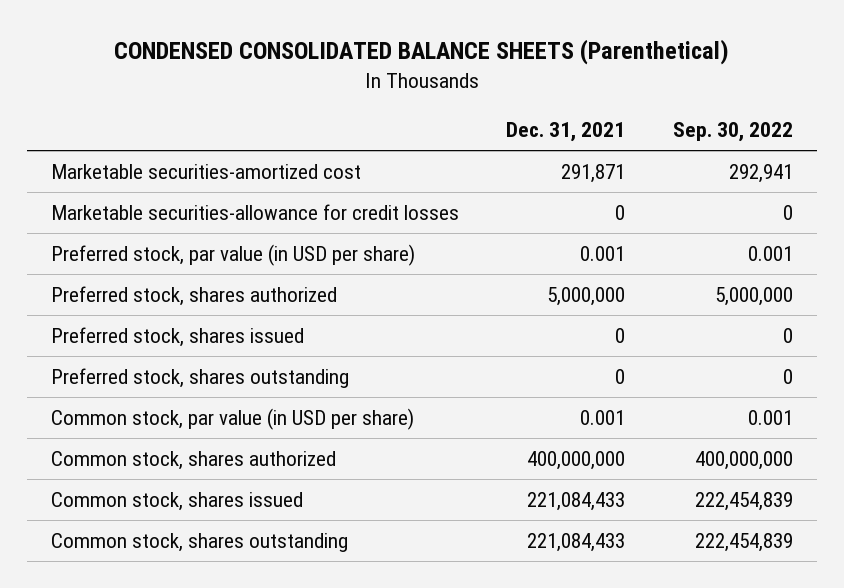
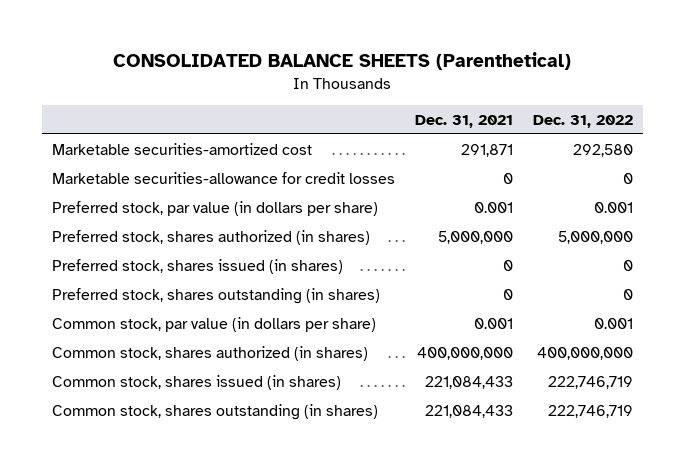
[113,39,729,66] CONDENSED CONSOLIDATED BALANCE SHEETS (Parenthetical) -> [113,51,572,70] CONSOLIDATED BALANCE SHEETS (Parenthetical)
[672,121,793,142] Sep. 30, 2022 -> none
none -> [532,114,633,128] Dec. 31, 2022
[50,244,415,267] Preferred stock, par value (in USD per share) -> [52,201,379,217] Preferred stock, par value (in dollars per share)
[50,286,337,307] Preferred stock, shares authorized -> [52,230,371,246] Preferred stock, shares authorized (in shares)
[50,327,304,348] Preferred stock, shares issued -> [52,259,344,275] Preferred stock, shares issued (in shares)
[50,368,349,389] Preferred stock, shares outstanding -> [52,288,381,305] Preferred stock, shares outstanding (in shares)
[50,408,414,431] Common stock, par value (in USD per share) -> [52,317,377,333] Common stock, par value (in dollars per share)
[50,451,336,471] Common stock, shares authorized -> [52,346,369,362] Common stock, shares authorized (in shares)
[50,492,303,512] Common stock, shares issued -> [52,375,342,391] Common stock, shares issued (in shares)
[50,533,348,553] Common stock, shares outstanding -> [52,404,379,421] Common stock, shares outstanding (in shares)

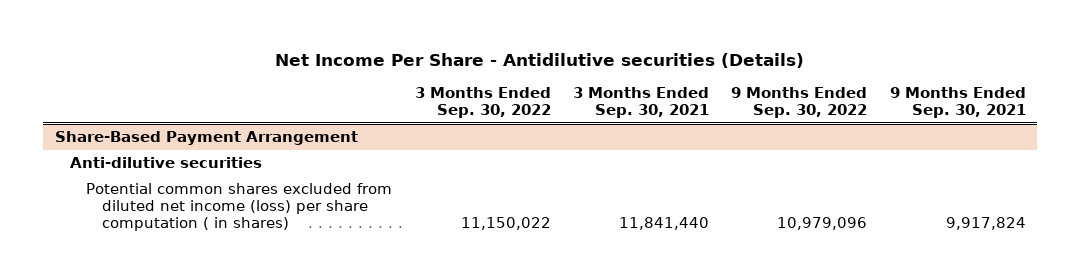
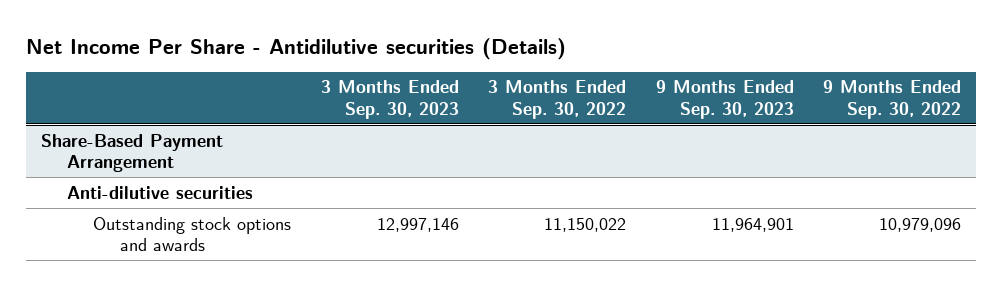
[572,87,709,119] 3 Months Ended Sep. 30, 2021 -> none
[889,87,1026,119] 9 Months Ended Sep. 30, 2021 -> none
none -> [320,80,459,119] 3 Months Ended Sep. 30, 2023
none -> [655,80,794,119] 9 Months Ended Sep. 30, 2023
[86,183,393,231] Potential common shares excluded from diluted net income (loss) per share computation ( in shares) -> [93,216,292,252] Outstanding stock options and awards

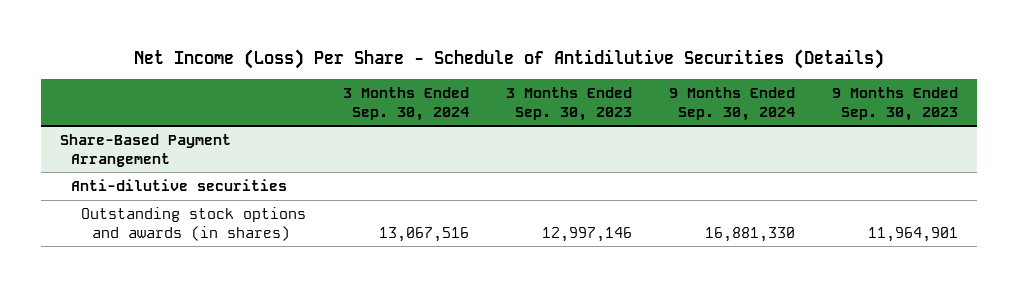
[25,37,566,60] Net Income Per Share - Antidilutive securities (Details) -> [133,49,884,70] Net Income (Loss) Per Share - Schedule of Antidilutive Securities (Details)
[488,80,627,119] 3 Months Ended Sep. 30, 2022 -> none
[822,80,961,119] 9 Months Ended Sep. 30, 2022 -> none
none -> [343,86,470,121] 3 Months Ended Sep. 30, 2024
none -> [669,86,796,121] 9 Months Ended Sep. 30, 2024
[93,216,292,252] Outstanding stock options and awards -> [81,206,307,241] Outstanding stock options and awards (in shares)

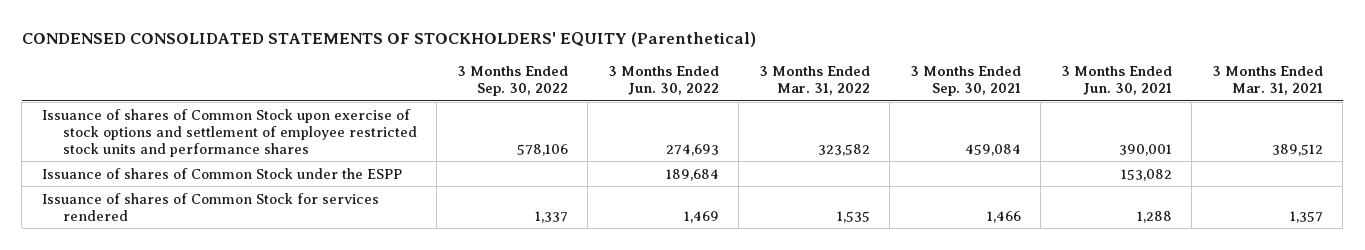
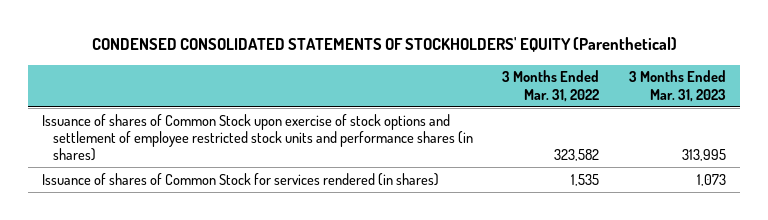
[456,66,568,97] 3 Months Ended Sep. 30, 2022 -> none
[607,66,719,96] 3 Months Ended Jun. 30, 2022 -> none
[909,66,1021,97] 3 Months Ended Sep. 30, 2021 -> none
[1060,66,1172,96] 3 Months Ended Jun. 30, 2021 -> none
[1211,66,1323,96] 3 Months Ended Mar. 31, 2021 -> none
none -> [628,70,726,102] 3 Months Ended Mar. 31, 2023
[41,167,402,179] Issuance of shares of Common Stock under the ESPP -> none
[41,108,417,157] Issuance of shares of Common Stock upon exercise of stock options and settlement of employee restricted stock units and performance shares -> [42,113,474,162] Issuance of shares of Common Stock upon exercise of stock options and settlement of employee restricted stock units and performance shares (in shares)
[41,192,379,221] Issuance of shares of Common Stock for services rendered -> [42,172,440,186] Issuance of shares of Common Stock for services rendered (in shares)

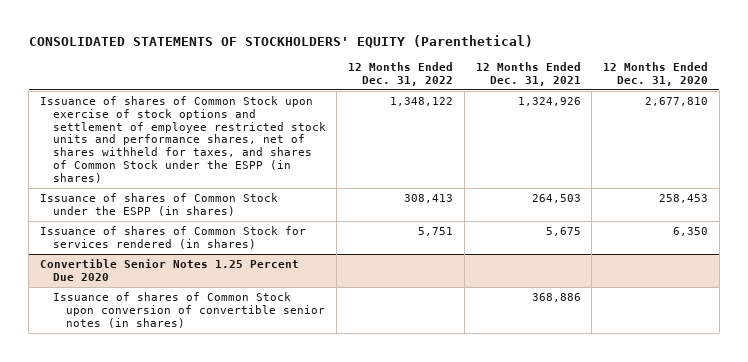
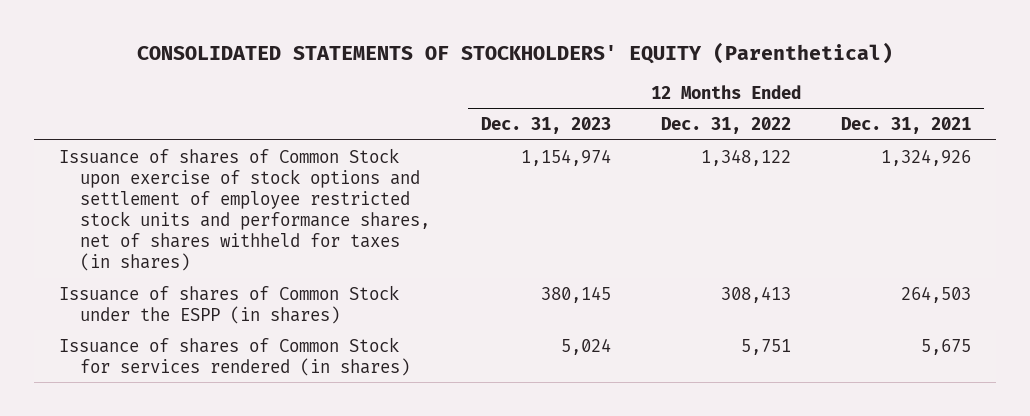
[602,61,708,86] 12 Months Ended Dec. 31, 2020 -> none
none -> [480,117,611,135] Dec. 31, 2023
[39,96,326,183] Issuance of shares of Common Stock upon exercise of stock options and settlement of employee restricted stock units and performance shares, net of shares withheld for taxes, and shares of Common Stock under the ESPP (in shares) -> [58,147,431,272] Issuance of shares of Common Stock upon exercise of stock options and settlement of employee restricted stock units and performance shares, net of shares withheld for taxes (in shares)
[39,259,299,281] Convertible Senior Notes 1.25 Percent Due 2020 -> none
[52,292,325,328] Issuance of shares of Common Stock upon conversion of convertible senior notes (in shares) -> none

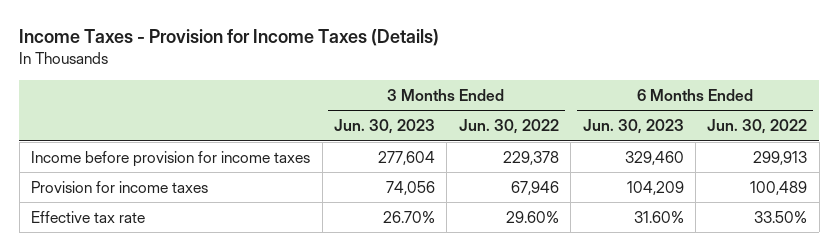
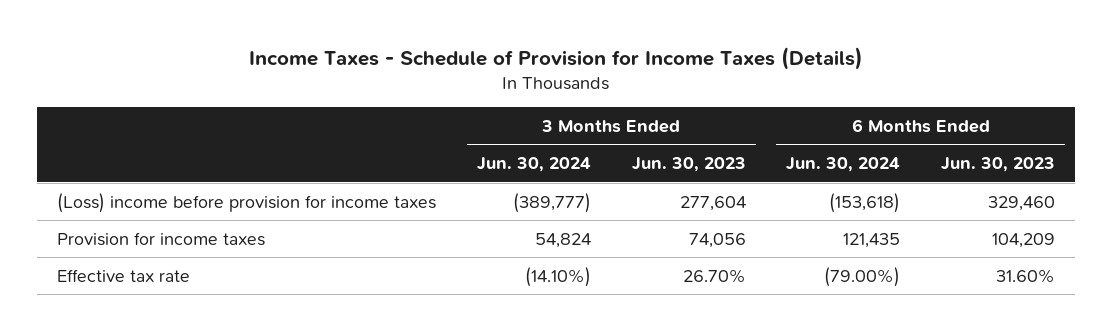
[19,29,440,47] Income Taxes - Provision for Income Taxes (Details) -> [249,46,864,70] Income Taxes - Schedule of Provision for Income Taxes (Details)
[458,118,559,134] Jun. 30, 2022 -> none
[707,118,808,134] Jun. 30, 2022 -> none
none -> [476,156,591,172] Jun. 30, 2024
none -> [786,156,901,172] Jun. 30, 2024
[31,150,311,167] Income before provision for income taxes -> [57,192,437,213] (Loss) income before provision for income taxes

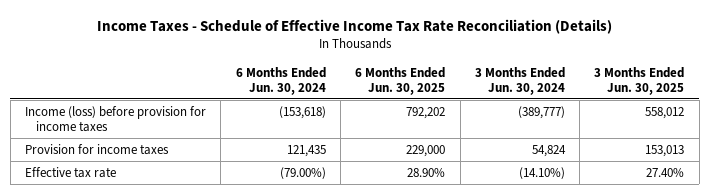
[249,46,864,70] Income Taxes - Schedule of Provision for Income Taxes (Details) -> [96,18,612,34] Income Taxes - Schedule of Effective Income Tax Rate Reconciliation (Details)
[631,156,746,172] Jun. 30, 2023 -> none
[941,156,1056,172] Jun. 30, 2023 -> none
none -> [355,66,446,95] 6 Months Ended Jun. 30, 2025
none -> [594,66,685,95] 3 Months Ended Jun. 30, 2025
[57,192,437,213] (Loss) income before provision for income taxes -> [25,105,207,132] Income (loss) before provision for income taxes

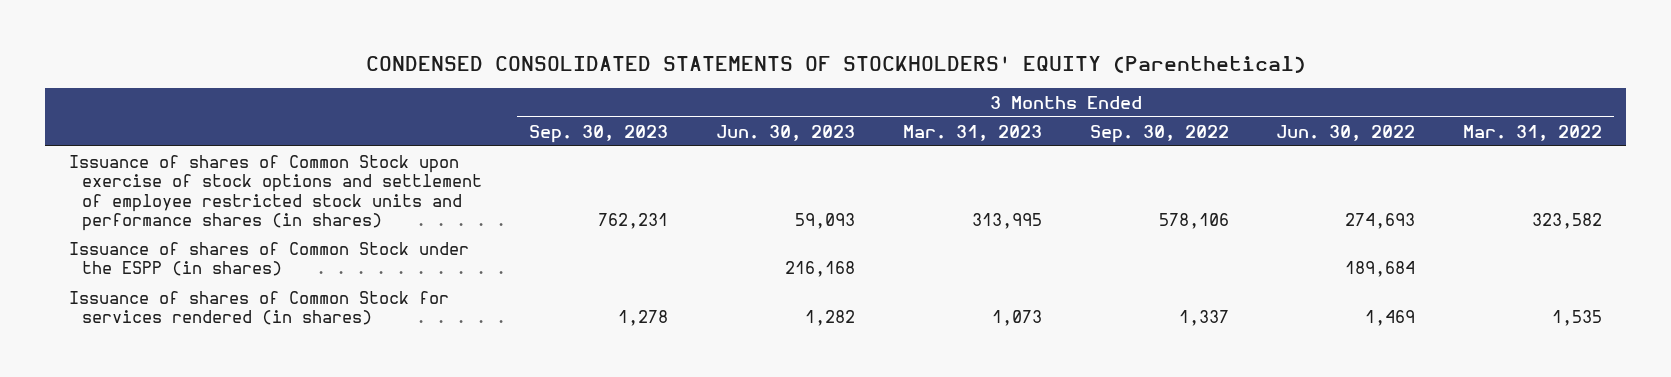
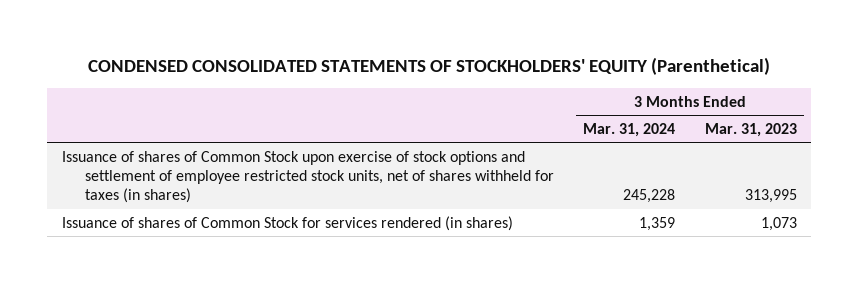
[529,124,669,143] Sep. 30, 2023 -> none
[716,124,856,141] Jun. 30, 2023 -> none
[1089,124,1229,143] Sep. 30, 2022 -> none
[1276,124,1416,141] Jun. 30, 2022 -> none
[1463,124,1603,141] Mar. 31, 2022 -> none
none -> [583,122,676,137] Mar. 31, 2024
[68,241,469,277] Issuance of shares of Common Stock under the ESPP (in shares) -> none
[68,154,482,232] Issuance of shares of Common Stock upon exercise of stock options and settlement of employee restricted stock units and performance shares (in shares) -> [61,150,555,204] Issuance of shares of Common Stock upon exercise of stock options and settlement of employee restricted stock units, net of shares withheld for taxes (in shares)

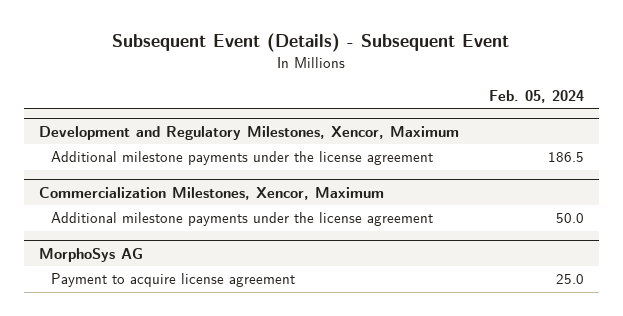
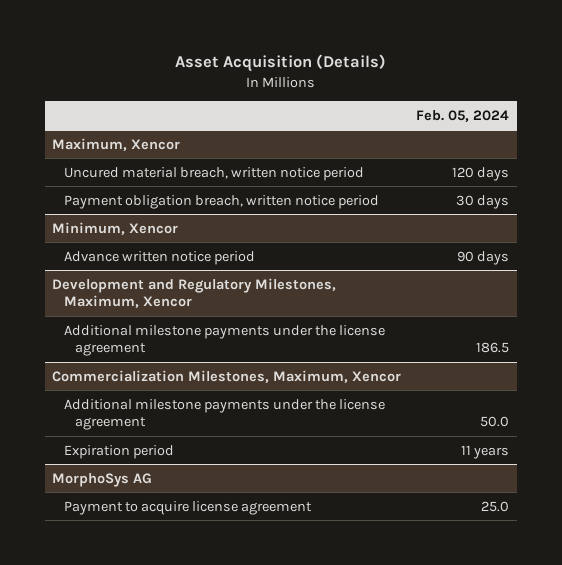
[112,33,510,53] Subsequent Event (Details) - Subsequent Event -> [174,54,386,73] Asset Acquisition (Details)
none -> [52,137,181,151] Maximum, Xencor
none -> [63,166,364,181] Uncured material breach, written notice period
none -> [63,194,379,209] Payment obligation breach, written notice period
none -> [52,221,179,235] Minimum, Xencor
none -> [63,250,255,265] Advance written notice period
[38,124,459,140] Development and Regulatory Milestones, Xencor, Maximum -> [52,277,337,309] Development and Regulatory Milestones, Maximum, Xencor
[38,185,384,200] Commercialization Milestones, Xencor, Maximum -> [52,369,402,383] Commercialization Milestones, Maximum, Xencor
none -> [63,444,174,459] Expiration period

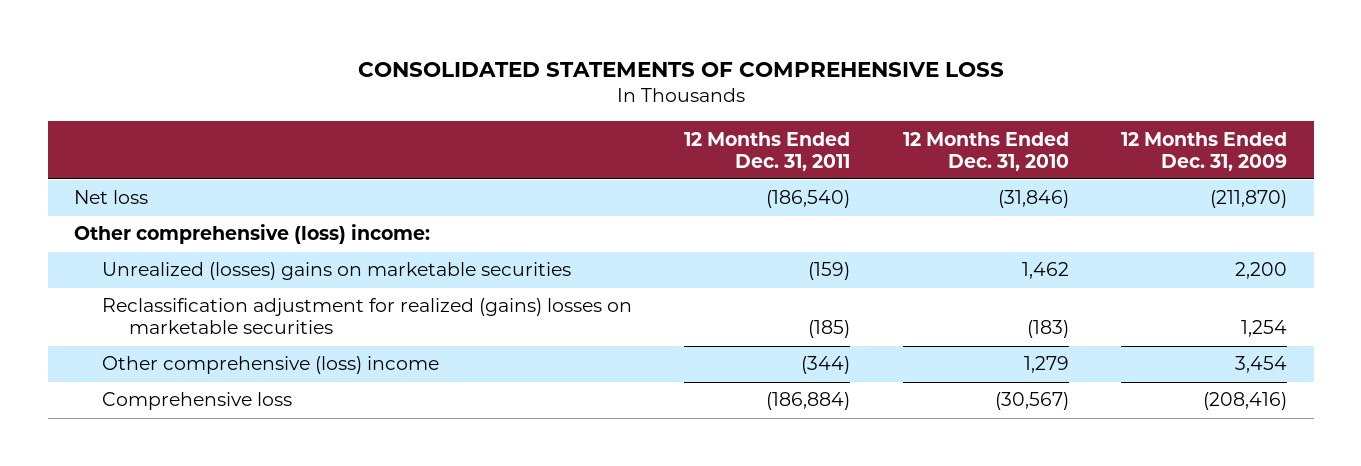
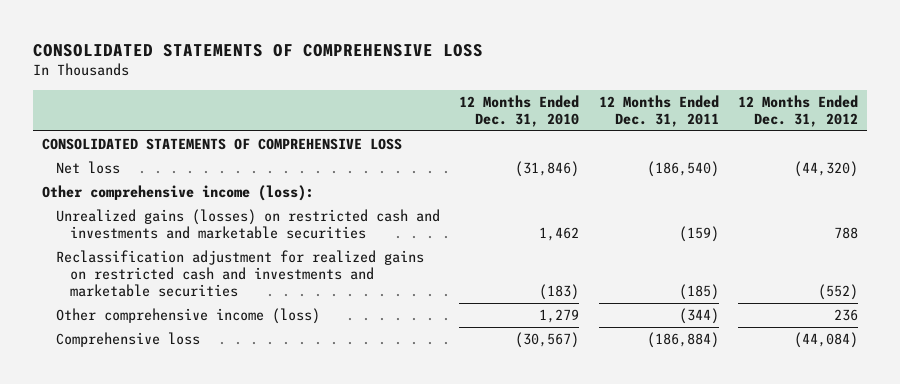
[1121,131,1288,171] 12 Months Ended Dec. 31, 2009 -> none
none -> [737,95,858,128] 12 Months Ended Dec. 31, 2012
none -> [42,138,403,151] CONSOLIDATED STATEMENTS OF COMPREHENSIVE LOSS
[73,224,430,245] Other comprehensive (loss) income: -> [42,185,315,202] Other comprehensive income (loss):
[101,262,571,281] Unrealized (losses) gains on marketable securities -> [56,209,441,240] Unrealized gains (losses) on restricted cash and investments and marketable securities
[101,298,632,335] Reclassification adjustment for realized (gains) losses on marketable securities -> [56,250,425,298] Reclassification adjustment for realized gains on restricted cash and investments and marketable securities
[101,356,439,375] Other comprehensive (loss) income -> [56,308,321,325] Other comprehensive income (loss)

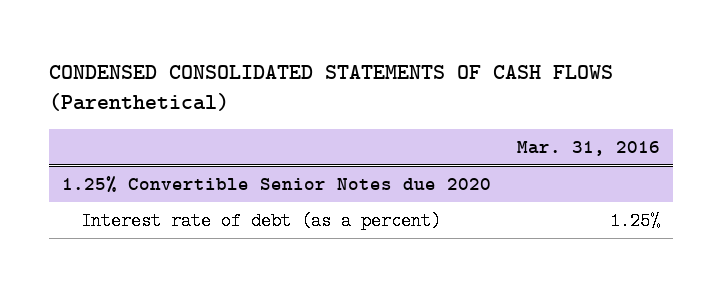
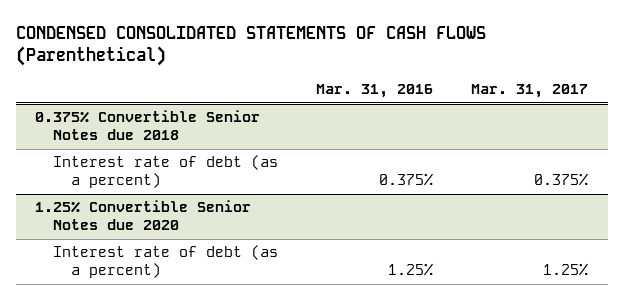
none -> [471,84,589,99] Mar. 31, 2017
none -> [35,110,261,141] 0.375% Convertible Senior Notes due 2018
none -> [53,155,279,189] Interest rate of debt (as a percent)

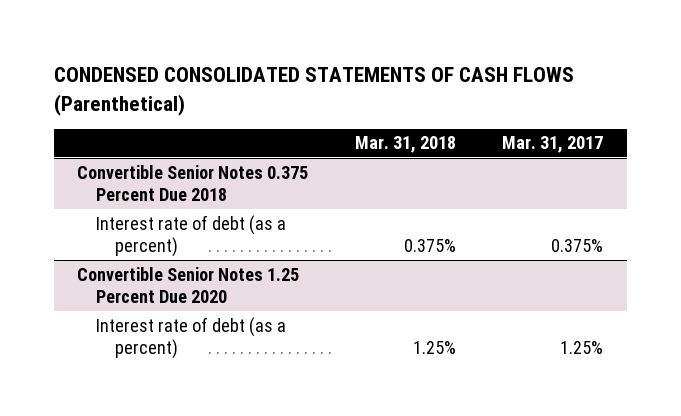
[316,84,434,99] Mar. 31, 2016 -> none
none -> [354,136,456,154] Mar. 31, 2018
[35,110,261,141] 0.375% Convertible Senior Notes due 2018 -> [77,164,309,202] Convertible Senior Notes 0.375 Percent Due 2018
[35,200,252,231] 1.25% Convertible Senior Notes due 2020 -> [77,266,300,304] Convertible Senior Notes 1.25 Percent Due 2020

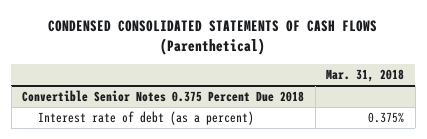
[502,136,604,154] Mar. 31, 2017 -> none
[77,266,300,304] Convertible Senior Notes 1.25 Percent Due 2020 -> none
[96,316,287,360] Interest rate of debt (as a percent) -> none

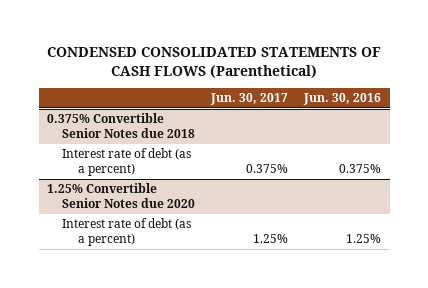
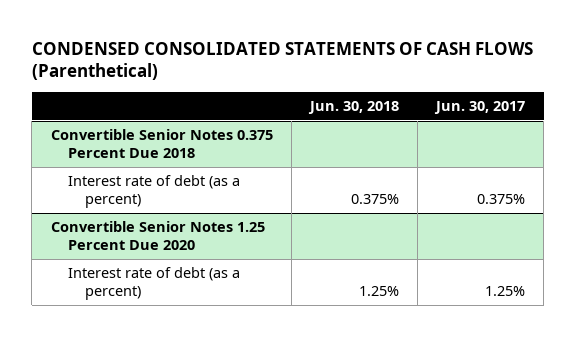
[303,93,382,106] Jun. 30, 2016 -> none
none -> [307,101,399,115] Jun. 30, 2018
[46,113,196,139] 0.375% Convertible Senior Notes due 2018 -> [50,129,273,159] Convertible Senior Notes 0.375 Percent Due 2018
[46,183,196,209] 1.25% Convertible Senior Notes due 2020 -> [50,221,265,251] Convertible Senior Notes 1.25 Percent Due 2020

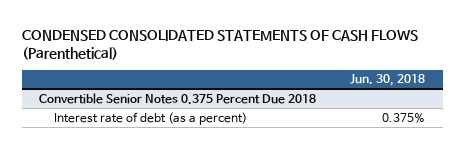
[434,101,526,115] Jun. 30, 2017 -> none
[50,221,265,251] Convertible Senior Notes 1.25 Percent Due 2020 -> none
[68,267,241,301] Interest rate of debt (as a percent) -> none

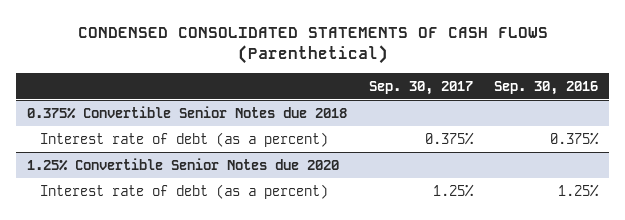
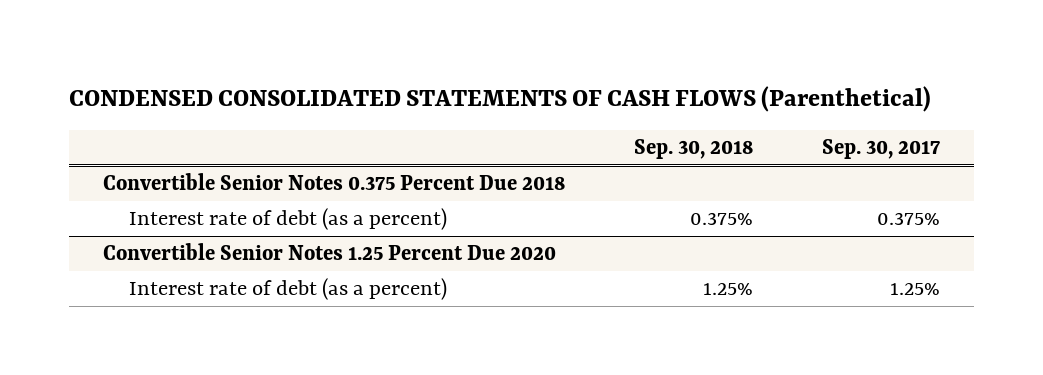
[494,80,599,95] Sep. 30, 2016 -> none
none -> [633,139,753,160] Sep. 30, 2018
[26,105,347,119] 0.375% Convertible Senior Notes due 2018 -> [103,173,566,191] Convertible Senior Notes 0.375 Percent Due 2018
[26,157,339,171] 1.25% Convertible Senior Notes due 2020 -> [103,243,557,261] Convertible Senior Notes 1.25 Percent Due 2020

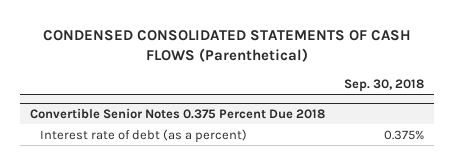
[821,139,940,160] Sep. 30, 2017 -> none
[103,243,557,261] Convertible Senior Notes 1.25 Percent Due 2020 -> none
[128,278,447,301] Interest rate of debt (as a percent) -> none

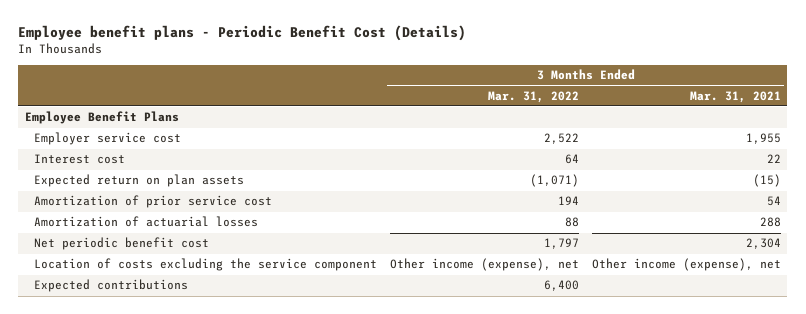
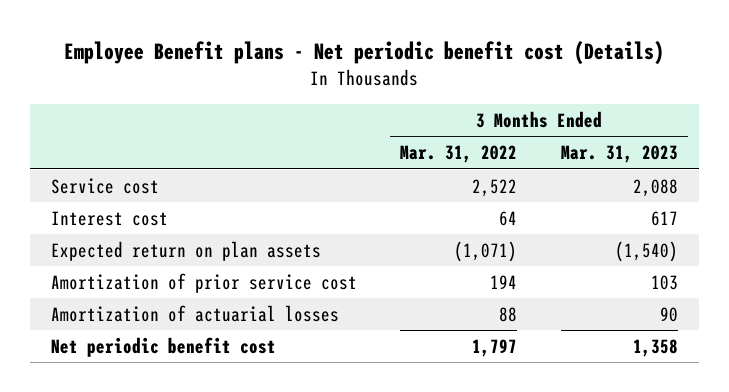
[18,24,467,41] Employee benefit plans - Periodic Benefit Cost (Details) -> [64,41,665,66] Employee Benefit plans - Net periodic benefit cost (Details)
[689,90,781,103] Mar. 31, 2021 -> none
none -> [560,145,678,164] Mar. 31, 2023
[24,111,179,125] Employee Benefit Plans -> none
[34,132,182,146] Employer service cost -> [51,177,160,194] Service cost
[34,258,378,272] Location of costs excluding the service component -> none
[34,279,189,293] Expected contributions -> none

